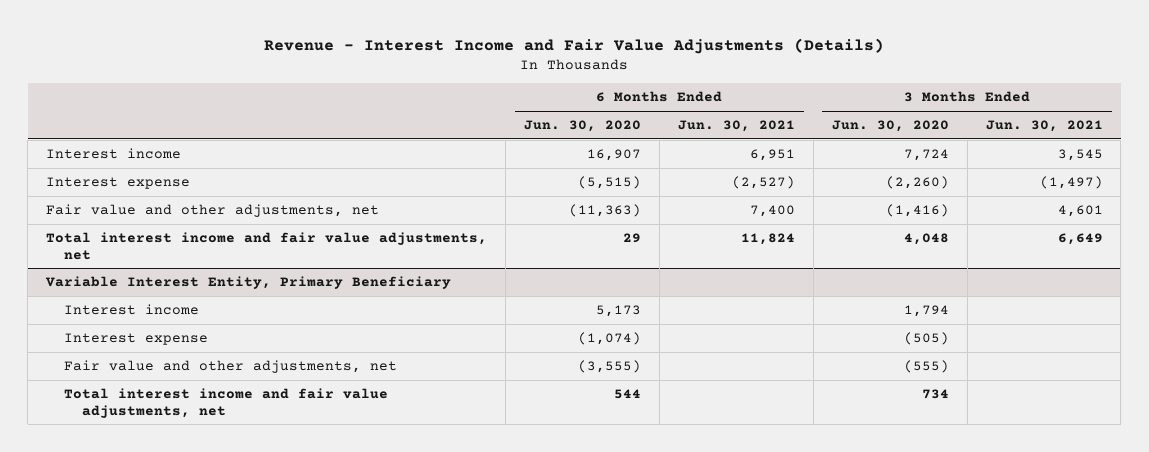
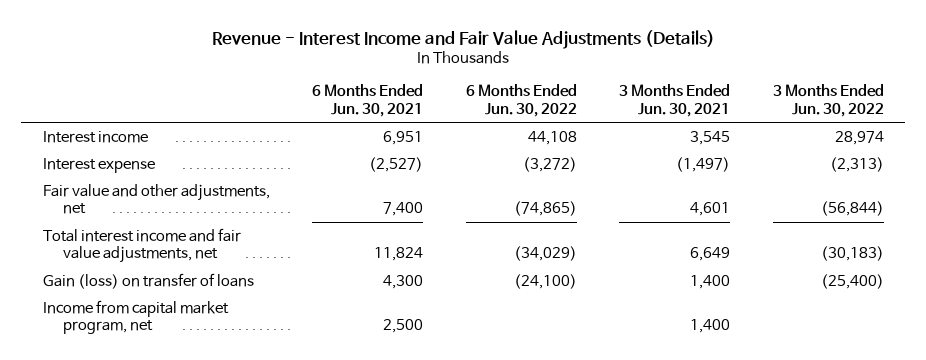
[523,120,641,133] Jun. 30, 2020 -> none
[831,120,949,133] Jun. 30, 2020 -> none
none -> [465,84,577,117] 6 Months Ended Jun. 30, 2022
none -> [772,84,884,117] 3 Months Ended Jun. 30, 2022
[45,276,452,290] Variable Interest Entity, Primary Beneficiary -> none
[63,304,199,316] Interest income -> none
[63,333,208,346] Interest expense -> none
[63,360,397,374] Fair value and other adjustments, net -> none
[63,388,388,418] Total interest income and fair value adjustments, net -> none
none -> [42,272,254,289] Gain (loss) on transfer of loans
none -> [42,299,229,335] Income from capital market program, net

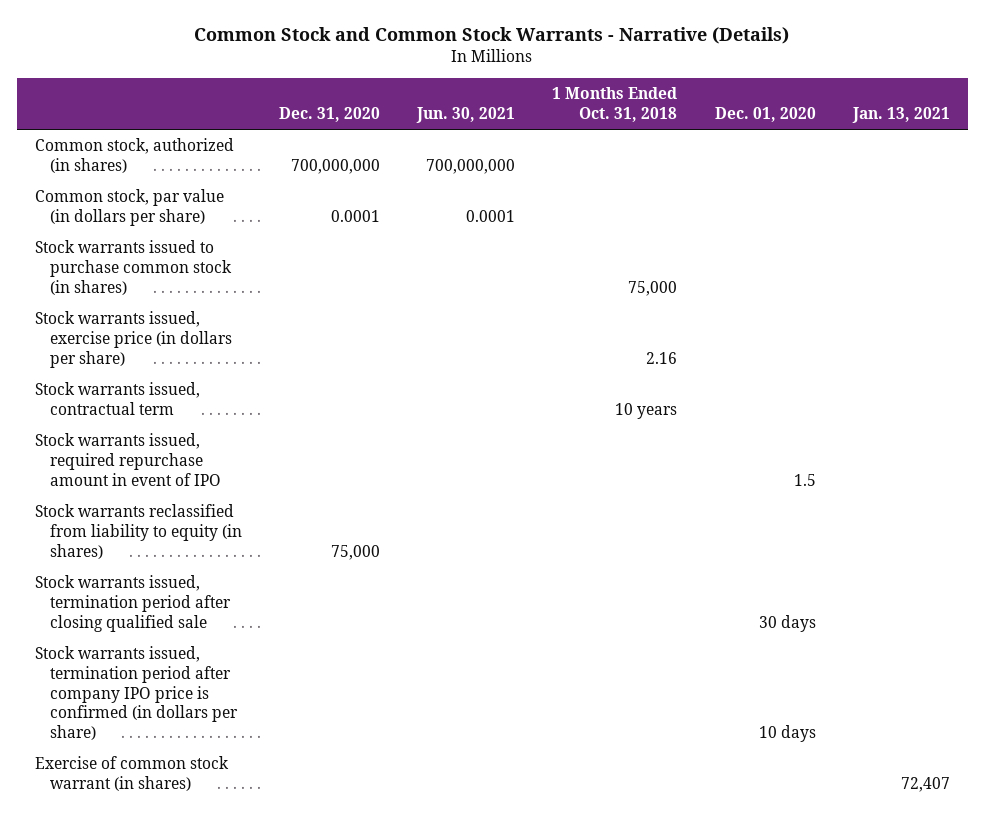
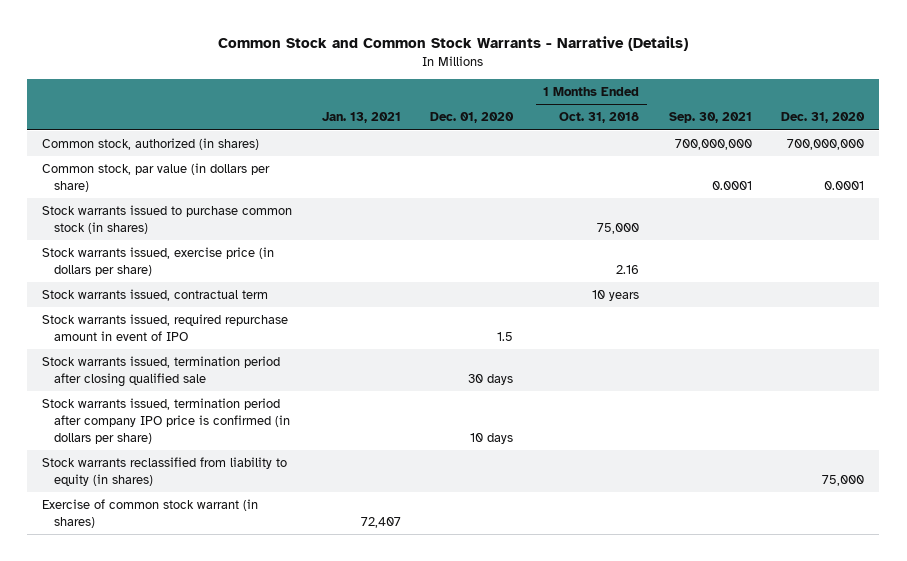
[416,107,516,124] Jun. 30, 2021 -> none
none -> [668,112,752,124] Sep. 30, 2021
[35,504,243,559] Stock warrants reclassified from liability to equity (in shares) -> [42,457,288,486] Stock warrants reclassified from liability to equity (in shares)

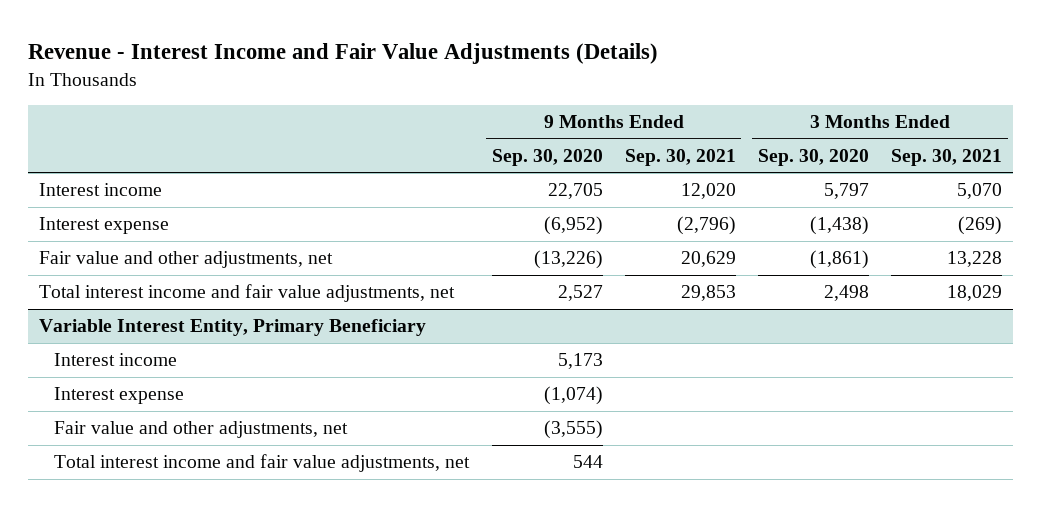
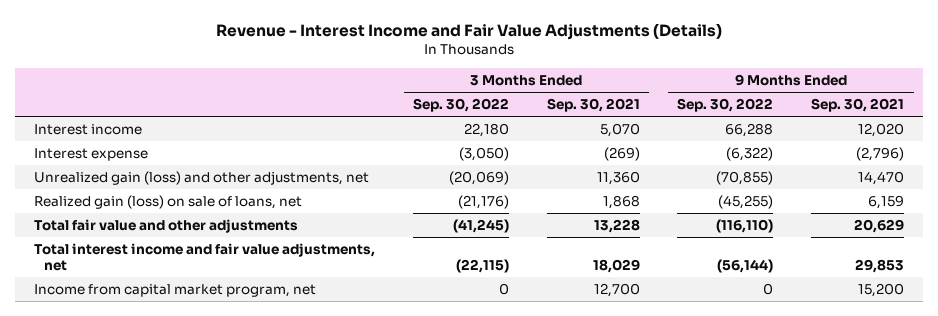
[491,149,603,167] Sep. 30, 2020 -> none
[757,149,869,167] Sep. 30, 2020 -> none
none -> [413,98,510,113] Sep. 30, 2022
none -> [677,98,774,113] Sep. 30, 2022
none -> [34,171,370,186] Unrealized gain (loss) and other adjustments, net
none -> [34,195,303,210] Realized gain (loss) on sale of loans, net
[39,251,334,269] Fair value and other adjustments, net -> [34,219,299,234] Total fair value and other adjustments
[39,319,427,337] Variable Interest Entity, Primary Beneficiary -> none
[54,353,178,367] Interest income -> none
[54,387,185,405] Interest expense -> none
[54,421,349,439] Fair value and other adjustments, net -> none
[54,454,471,473] Total interest income and fair value adjustments, net -> none
none -> [34,284,317,298] Income from capital market program, net

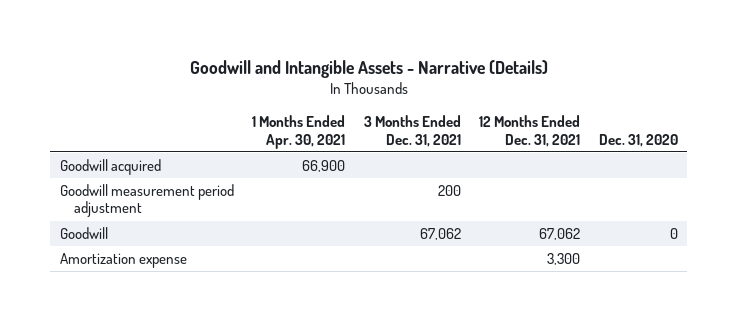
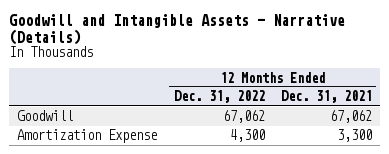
[252,115,346,149] 1 Months Ended Apr. 30, 2021 -> none
[363,115,461,147] 3 Months Ended Dec. 31, 2021 -> none
[598,133,678,147] Dec. 31, 2020 -> none
none -> [173,90,265,104] Dec. 31, 2022
[59,159,161,176] Goodwill acquired -> none
[59,184,234,218] Goodwill measurement period adjustment -> none
[59,253,187,269] Amortization expense -> [17,129,158,144] Amortization Expense

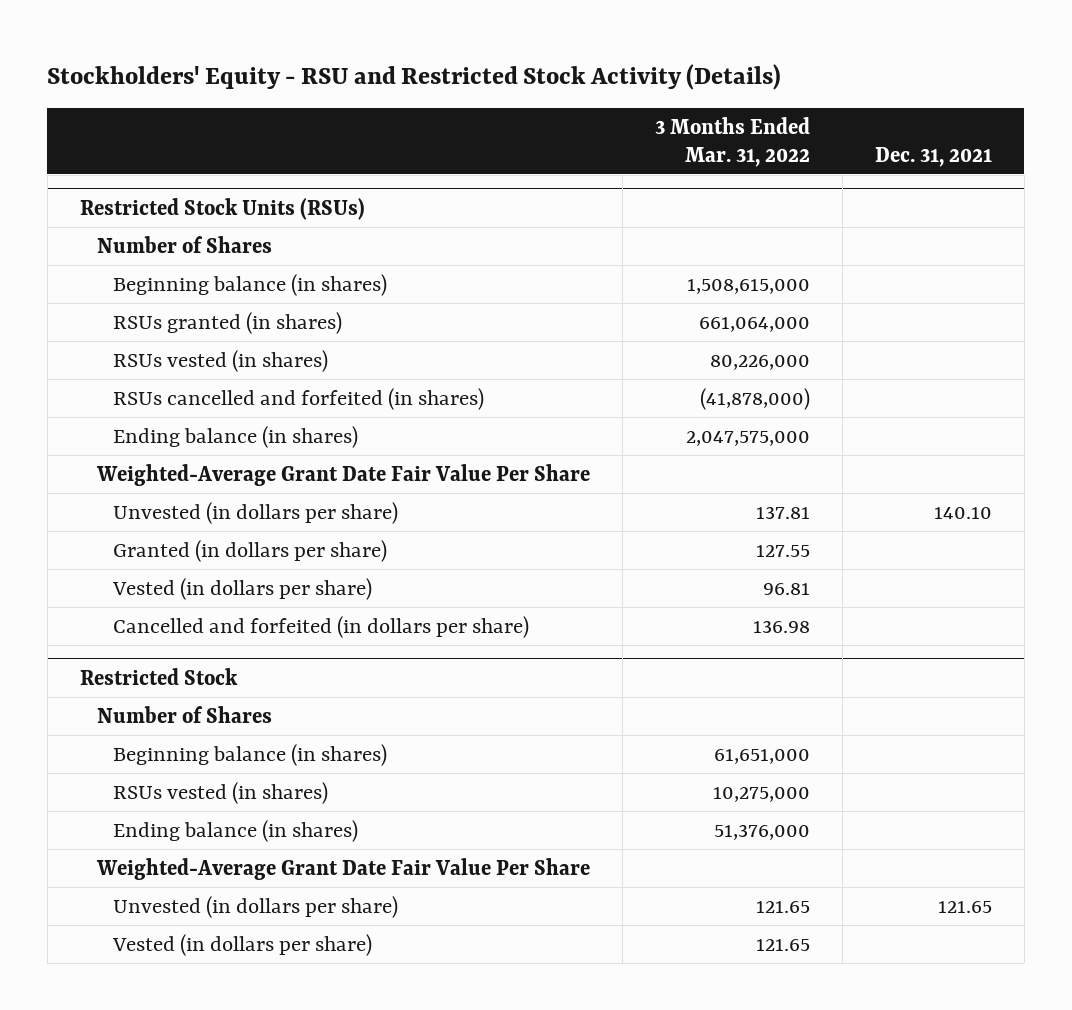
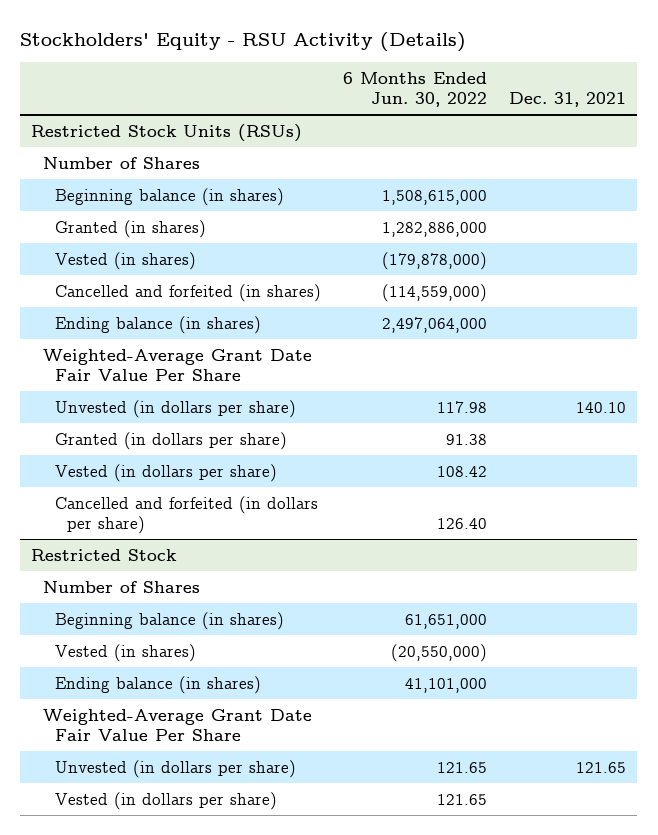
[47,64,782,91] Stockholders' Equity - RSU and Restricted Stock Activity (Details) -> [20,31,467,52] Stockholders' Equity - RSU Activity (Details)
[654,116,810,167] 3 Months Ended Mar. 31, 2022 -> none
none -> [343,71,488,107] 6 Months Ended Jun. 30, 2022
[113,311,343,334] RSUs granted (in shares) -> [55,219,207,238] Granted (in shares)
[113,349,329,372] RSUs vested (in shares) -> [55,251,197,270] Vested (in shares)
[113,387,485,410] RSUs cancelled and forfeited (in shares) -> [55,283,322,302] Cancelled and forfeited (in shares)
[113,781,329,804] RSUs vested (in shares) -> [55,643,197,662] Vested (in shares)

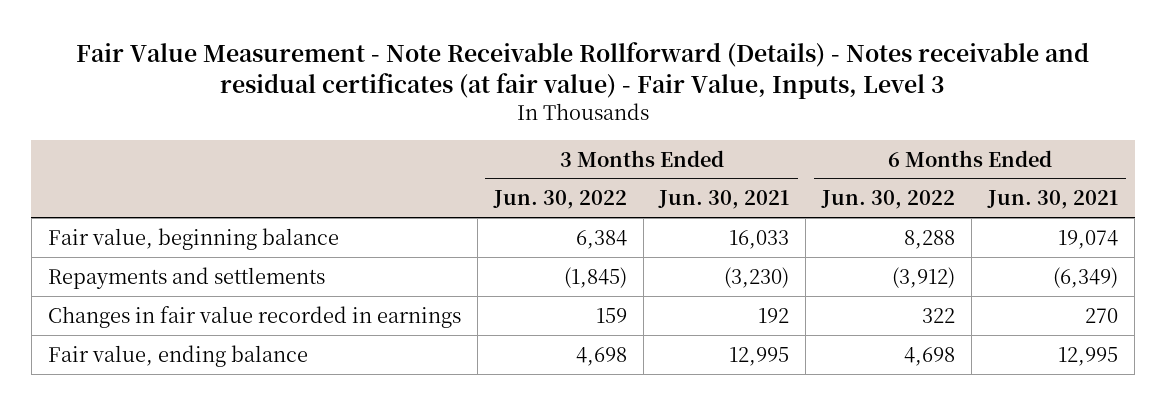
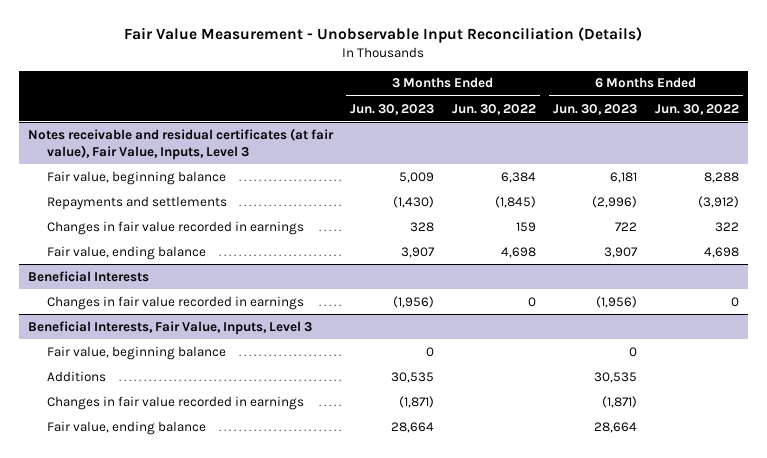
[75,42,1089,100] Fair Value Measurement - Note Receivable Rollforward (Details) - Notes receivable and residual certificates (at fair value) - Fair Value, Inputs, Level 3 -> [124,27,643,44] Fair Value Measurement - Unobservable Input Reconciliation (Details)
[658,190,790,210] Jun. 30, 2021 -> none
[987,190,1119,210] Jun. 30, 2021 -> none
none -> [350,103,435,115] Jun. 30, 2023
none -> [553,103,638,115] Jun. 30, 2023
none -> [27,127,334,160] Notes receivable and residual certificates (at fair value), Fair Value, Inputs, Level 3
none -> [27,270,149,282] Beneficial Interests
none -> [46,295,304,310] Changes in fair value recorded in earnings
none -> [27,320,312,335] Beneficial Interests, Fair Value, Inputs, Level 3
none -> [46,345,226,360] Fair value, beginning balance
none -> [46,370,106,382] Additions
none -> [46,395,304,410] Changes in fair value recorded in earnings
none -> [46,420,206,435] Fair value, ending balance

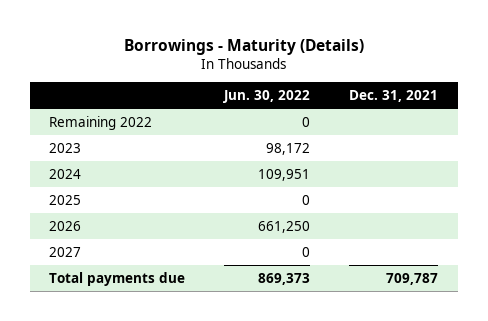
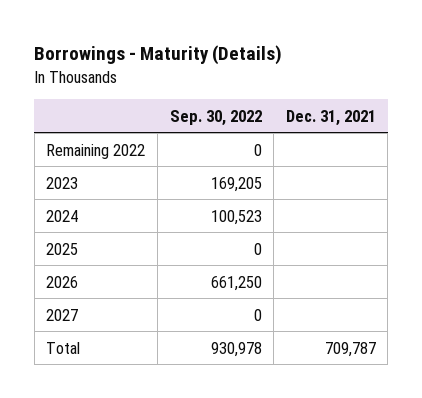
[223,90,311,104] Jun. 30, 2022 -> none
none -> [169,109,262,126] Sep. 30, 2022
[49,271,186,286] Total payments due -> [46,341,81,354] Total

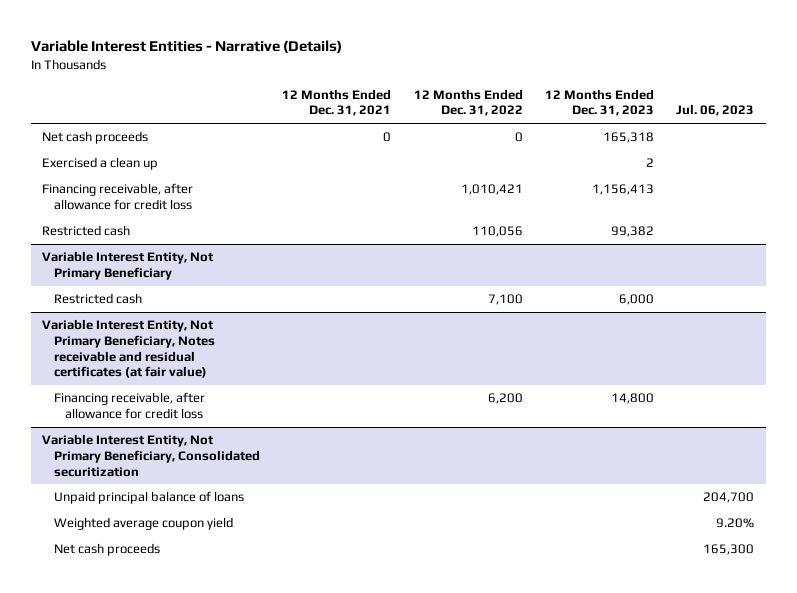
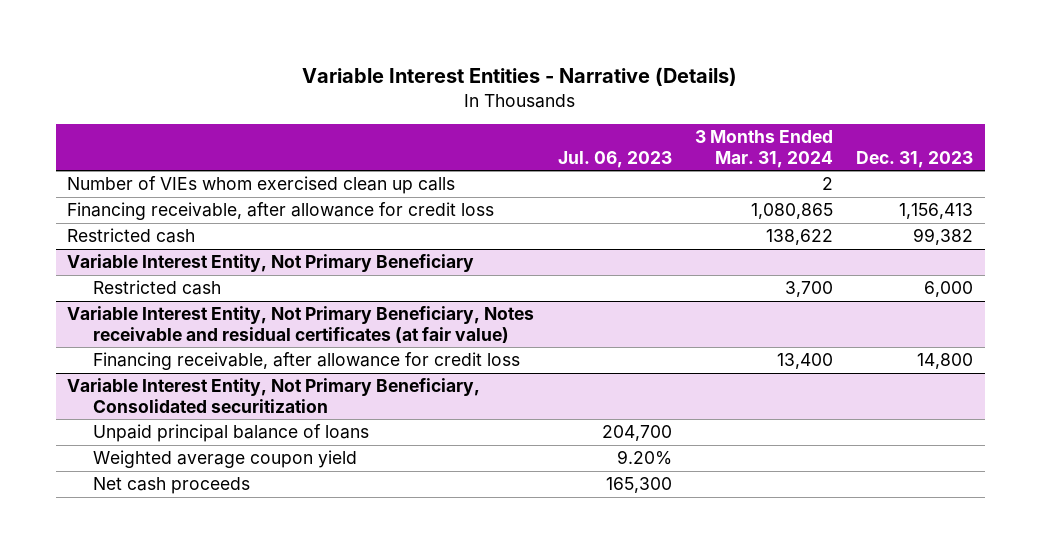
[282,88,392,117] 12 Months Ended Dec. 31, 2021 -> none
[413,88,523,117] 12 Months Ended Dec. 31, 2022 -> none
[544,88,654,117] 12 Months Ended Dec. 31, 2023 -> none
none -> [694,130,833,168] 3 Months Ended Mar. 31, 2024
none -> [856,150,974,168] Dec. 31, 2023
[42,131,149,145] Net cash proceeds -> none
[42,157,159,171] Exercised a clean up -> [67,176,456,195] Number of VIEs whom exercised clean up calls

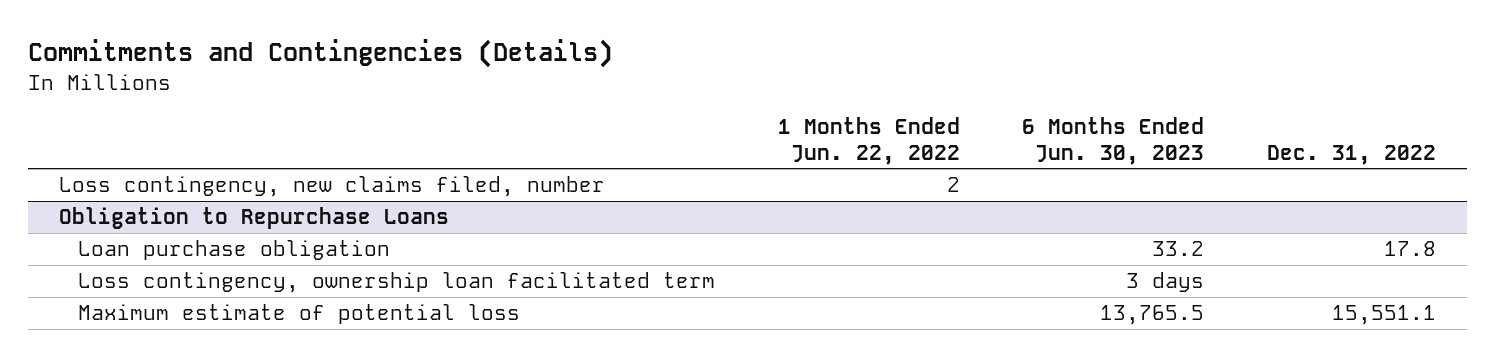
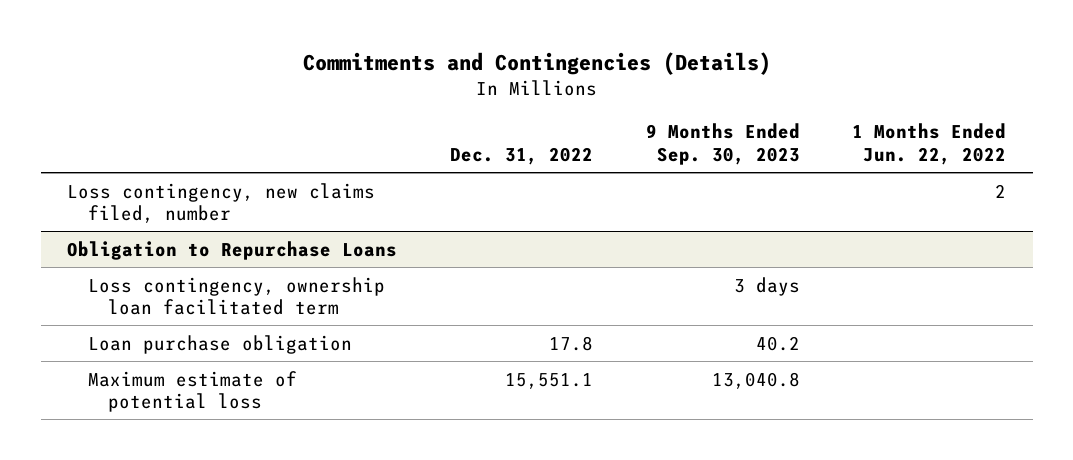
[1022,117,1205,165] 6 Months Ended Jun. 30, 2023 -> none
none -> [645,123,800,165] 9 Months Ended Sep. 30, 2023
[78,240,391,261] Loan purchase obligation -> [87,334,352,354] Loan purchase obligation

